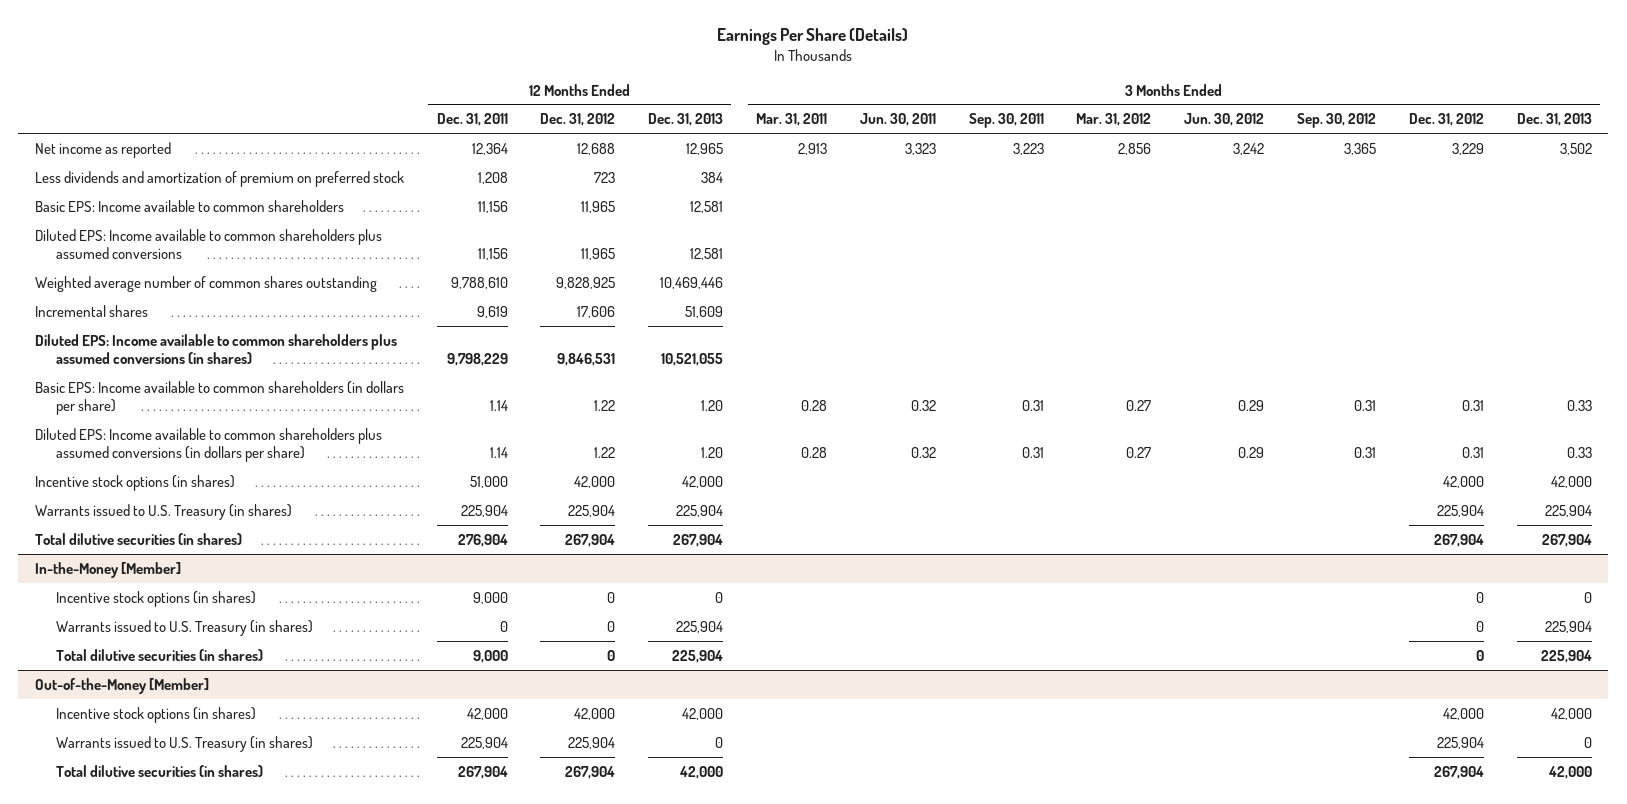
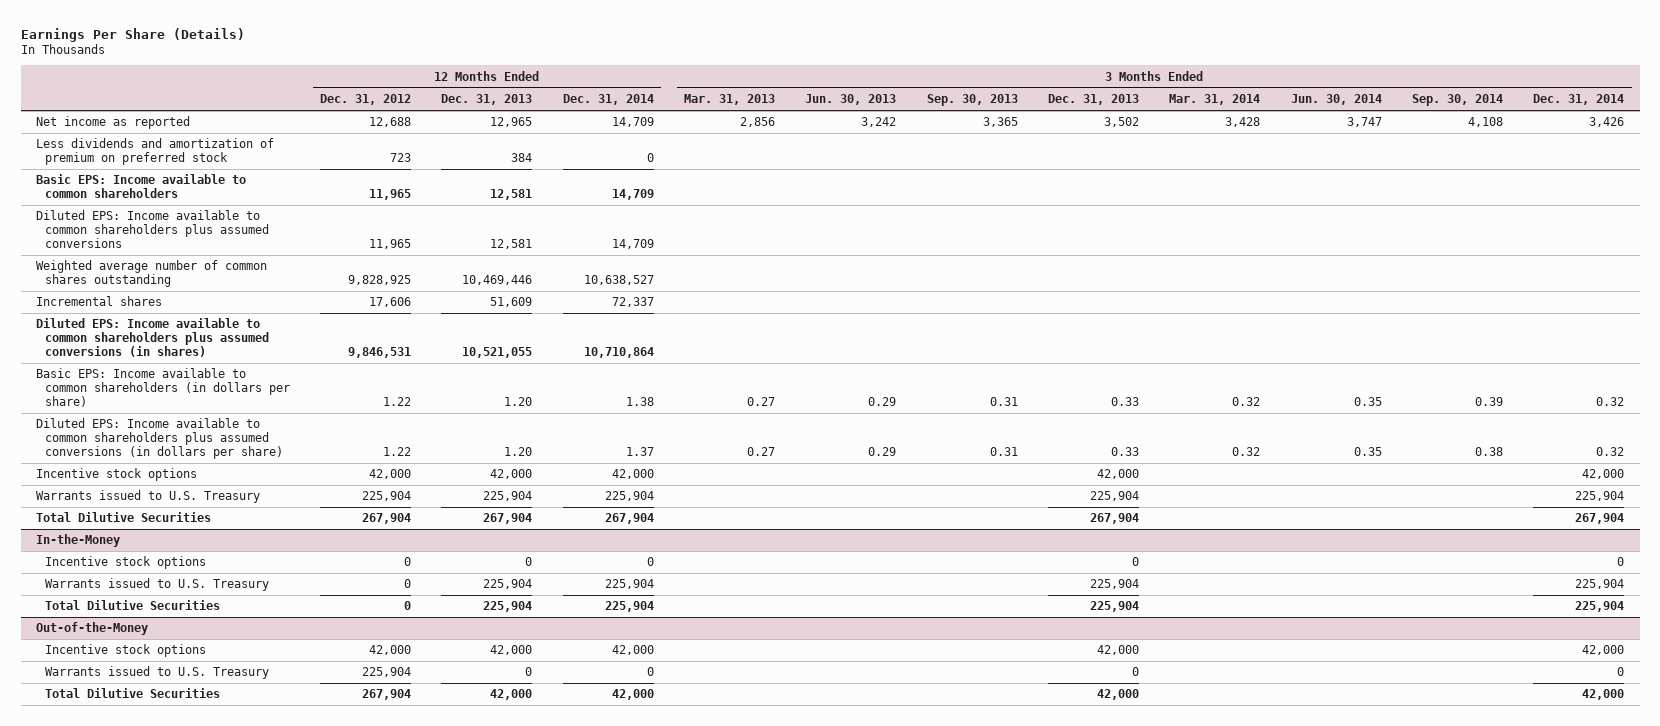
[436,113,508,127] Dec. 31, 2011 -> none
[756,113,828,127] Mar. 31, 2011 -> none
[859,113,936,127] Jun. 30, 2011 -> none
[968,113,1044,129] Sep. 30, 2011 -> none
[1076,113,1152,127] Mar. 31, 2012 -> none
[1184,113,1265,127] Jun. 30, 2012 -> none
[1297,113,1377,129] Sep. 30, 2012 -> none
[1408,113,1484,127] Dec. 31, 2012 -> none
none -> [562,94,654,106] Dec. 31, 2014
none -> [684,94,776,106] Mar. 31, 2013
none -> [805,94,897,106] Jun. 30, 2013
none -> [926,94,1018,107] Sep. 30, 2013
none -> [1169,94,1261,106] Mar. 31, 2014
none -> [1290,94,1382,106] Jun. 30, 2014
none -> [1412,94,1504,107] Sep. 30, 2014
none -> [1533,94,1625,106] Dec. 31, 2014
[34,474,235,491] Incentive stock options (in shares) -> [35,468,197,482] Incentive stock options
[34,503,292,520] Warrants issued to U.S. Treasury (in shares) -> [35,490,260,504] Warrants issued to U.S. Treasury
[34,532,242,545] Total dilutive securities (in shares) -> [35,512,211,523] Total Dilutive Securities
[34,561,181,578] In-the-Money [Member] -> [35,534,120,548] In-the-Money
[56,590,257,607] Incentive stock options (in shares) -> [44,556,206,570] Incentive stock options
[56,619,314,636] Warrants issued to U.S. Treasury (in shares) -> [44,578,269,592] Warrants issued to U.S. Treasury
[56,648,264,661] Total dilutive securities (in shares) -> [44,600,220,611] Total Dilutive Securities
[34,677,209,694] Out-of-the-Money [Member] -> [35,622,148,636] Out-of-the-Money
[56,706,257,723] Incentive stock options (in shares) -> [44,644,206,658] Incentive stock options
[56,735,314,752] Warrants issued to U.S. Treasury (in shares) -> [44,666,269,680] Warrants issued to U.S. Treasury
[56,764,264,777] Total dilutive securities (in shares) -> [44,688,220,699] Total Dilutive Securities

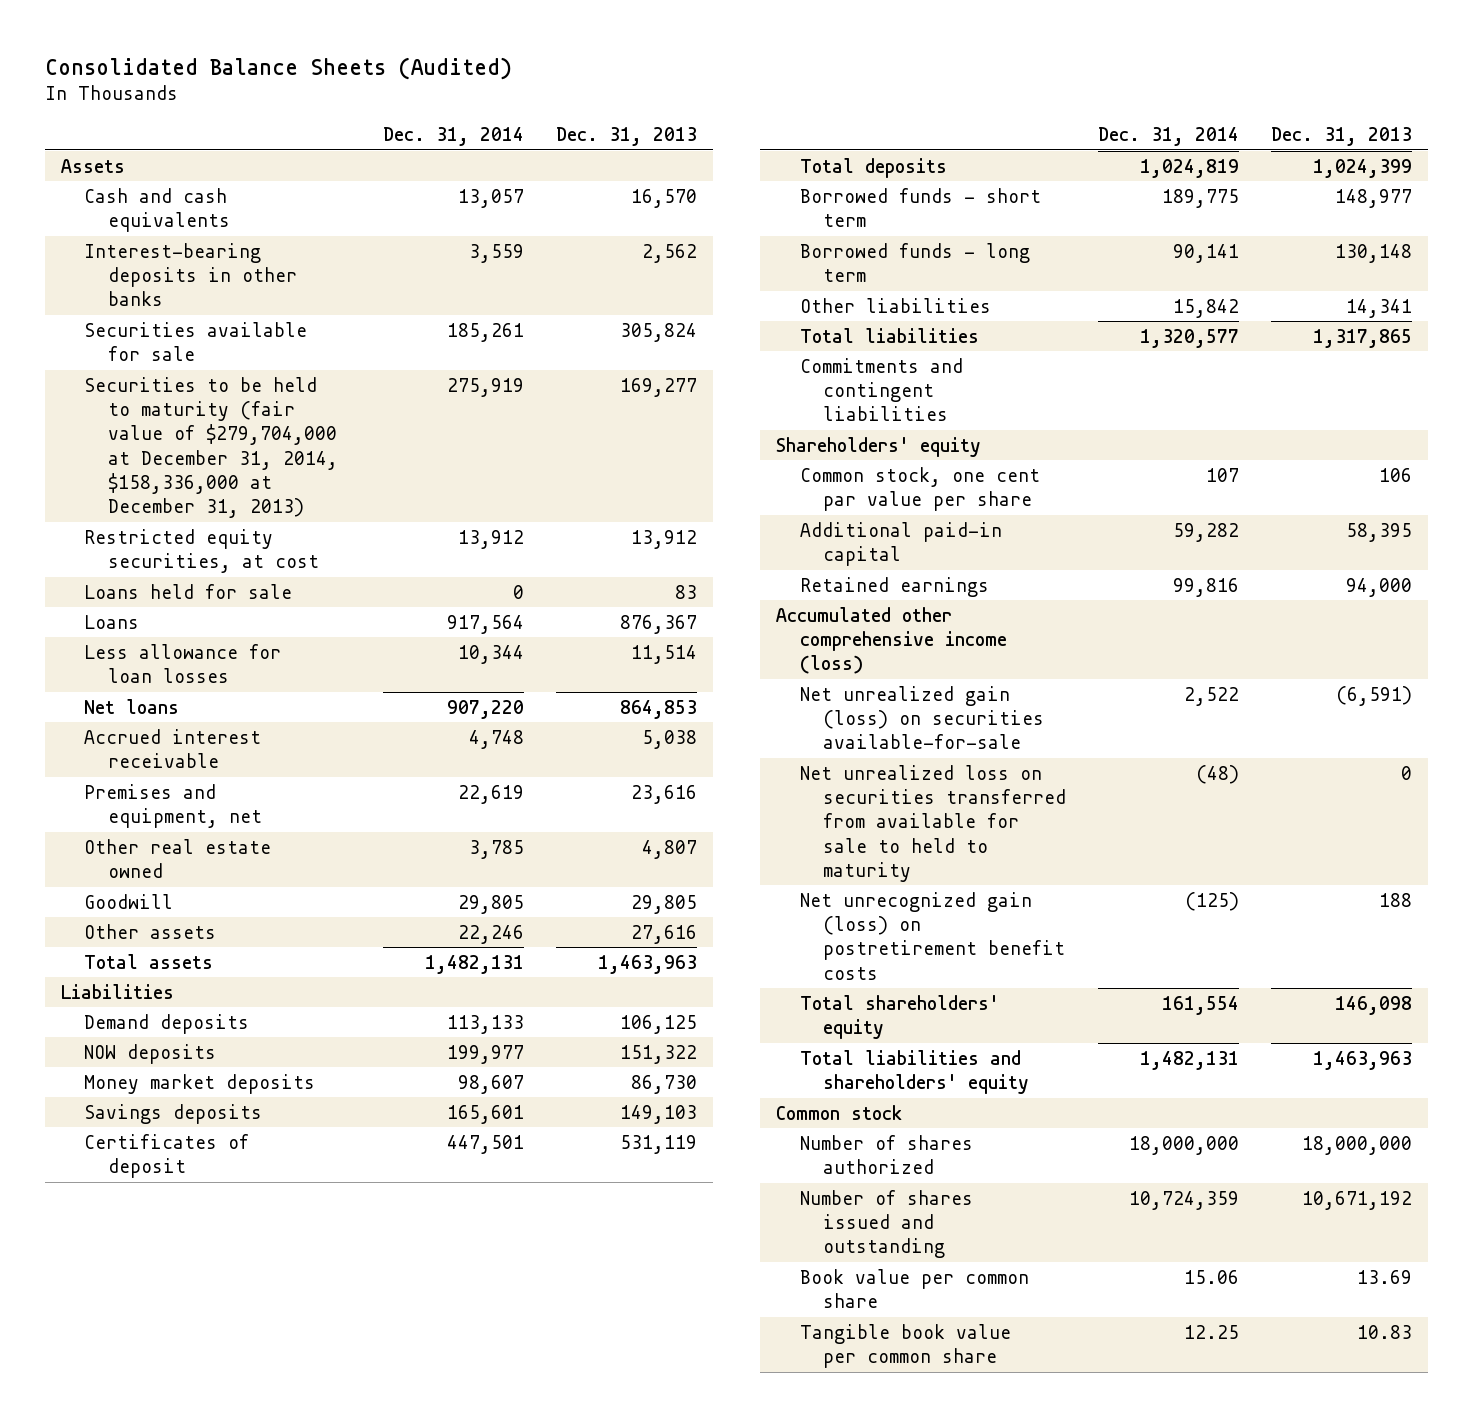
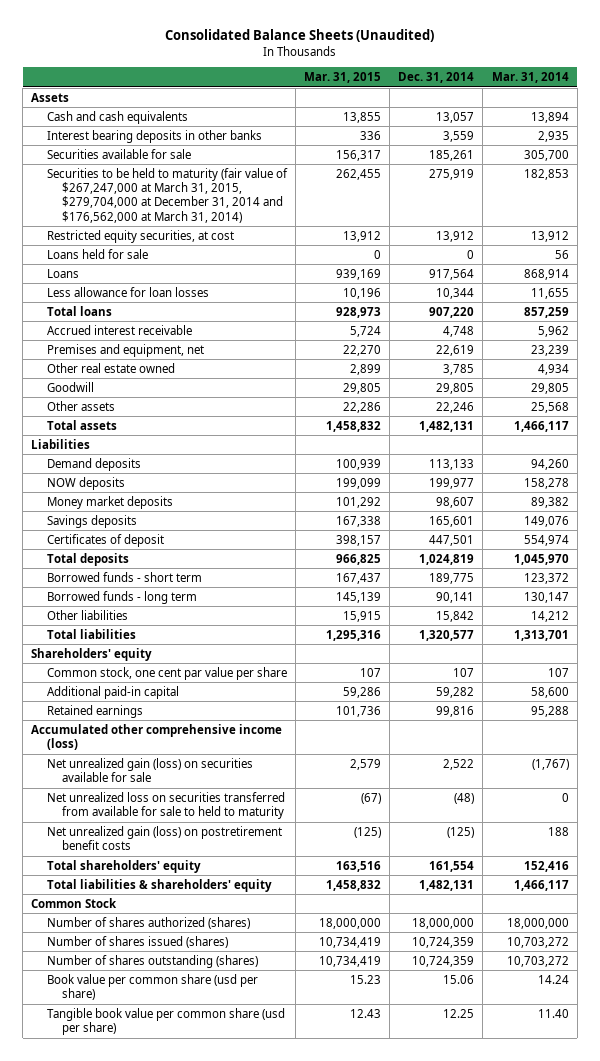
[44,56,512,80] Consolidated Balance Sheets (Audited) -> [164,29,434,43] Consolidated Balance Sheets (Unaudited)
[555,127,697,147] Dec. 31, 2013 -> none
none -> [303,72,381,84] Mar. 31, 2015
none -> [491,72,569,84] Mar. 31, 2014
[84,242,297,307] Interest-bearing deposits in other banks -> [46,129,262,143] Interest bearing deposits in other banks
[84,376,338,519] Securities to be held to maturity (fair value of $279,704,000 at December 31, 2014, $158,336,000 at December 31, 2013) -> [46,167,288,223] Securities to be held to maturity (fair value of $267,247,000 at March 31, 2015, $279,704,000 at December 31, 2014 and $176,562,000 at March 31, 2014)
[84,698,180,714] Net loans -> [46,305,112,316] Total loans
[799,357,963,422] Commitments and contingent liabilities -> none
[799,685,1045,750] Net unrealized gain (loss) on securities available-for-sale -> [46,757,253,783] Net unrealized gain (loss) on securities available for sale
[799,891,1066,980] Net unrecognized gain (loss) on postretirement benefit costs -> [46,825,282,851] Net unrealized gain (loss) on postretirement benefit costs
[799,1049,1030,1095] Total liabilities and shareholders' equity -> [46,878,272,892] Total liabilities & shareholders' equity
[776,1104,903,1120] Common stock -> [31,897,118,908] Common Stock
[799,1134,973,1175] Number of shares authorized -> [46,916,250,929] Number of shares authorized (shares)
none -> [46,935,228,948] Number of shares issued (shares)
[799,1189,973,1259] Number of shares issued and outstanding -> [46,954,258,968] Number of shares outstanding (shares)
[799,1268,1029,1309] Book value per common share -> [46,973,258,1001] Book value per common share (usd per share)
[799,1323,1011,1369] Tangible book value per common share -> [46,1007,285,1036] Tangible book value per common share (usd per share)

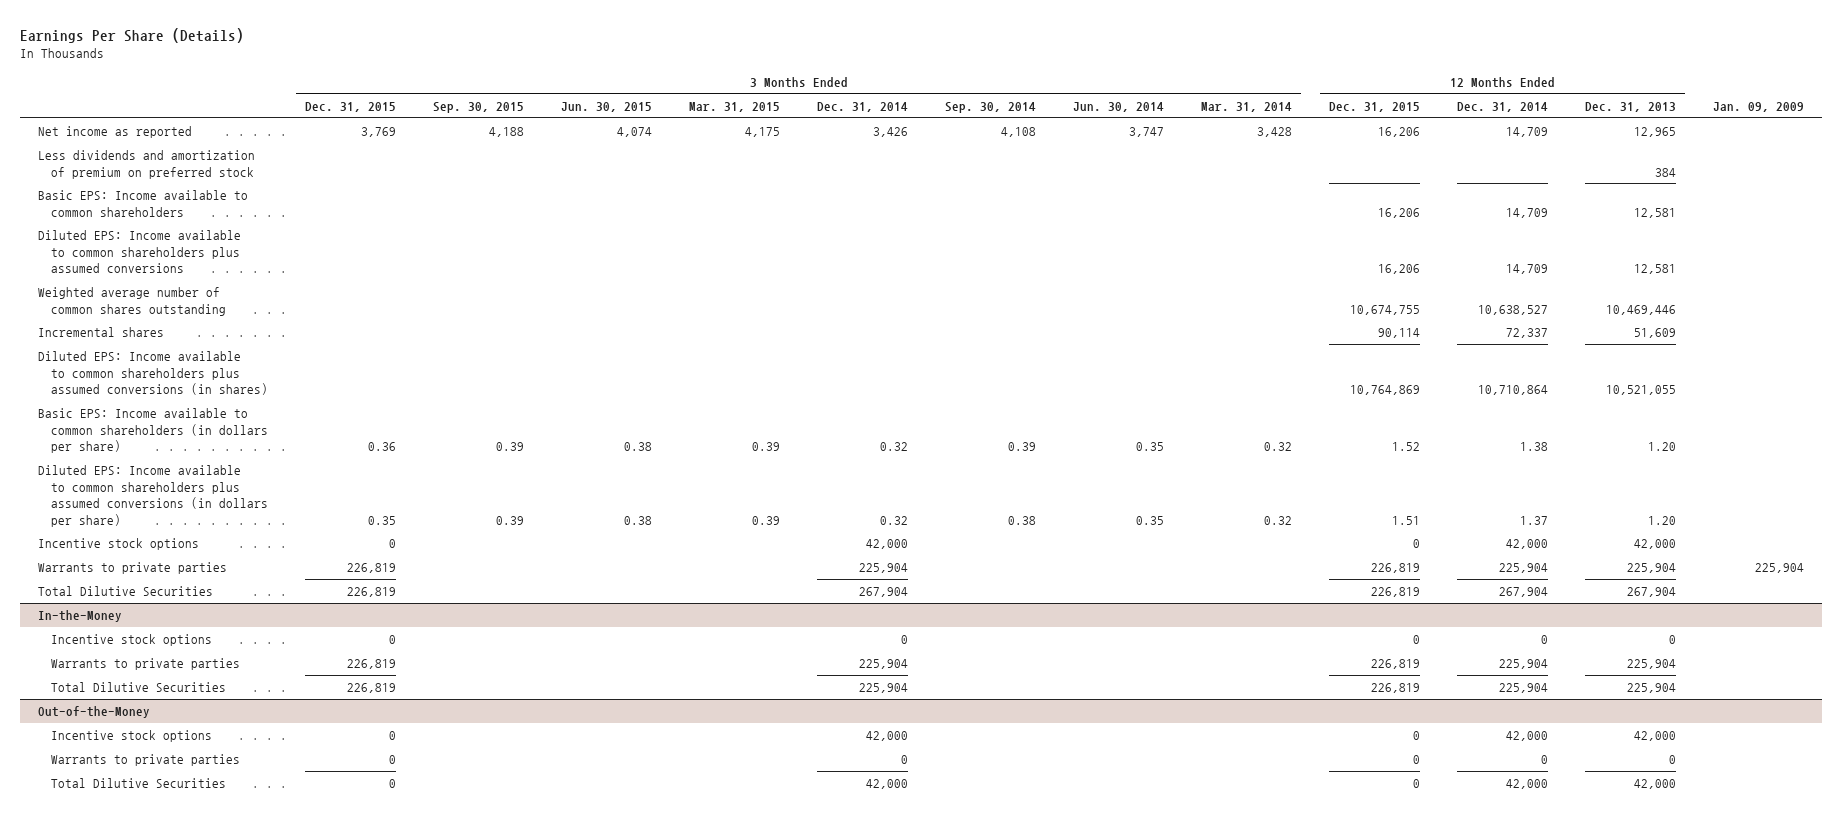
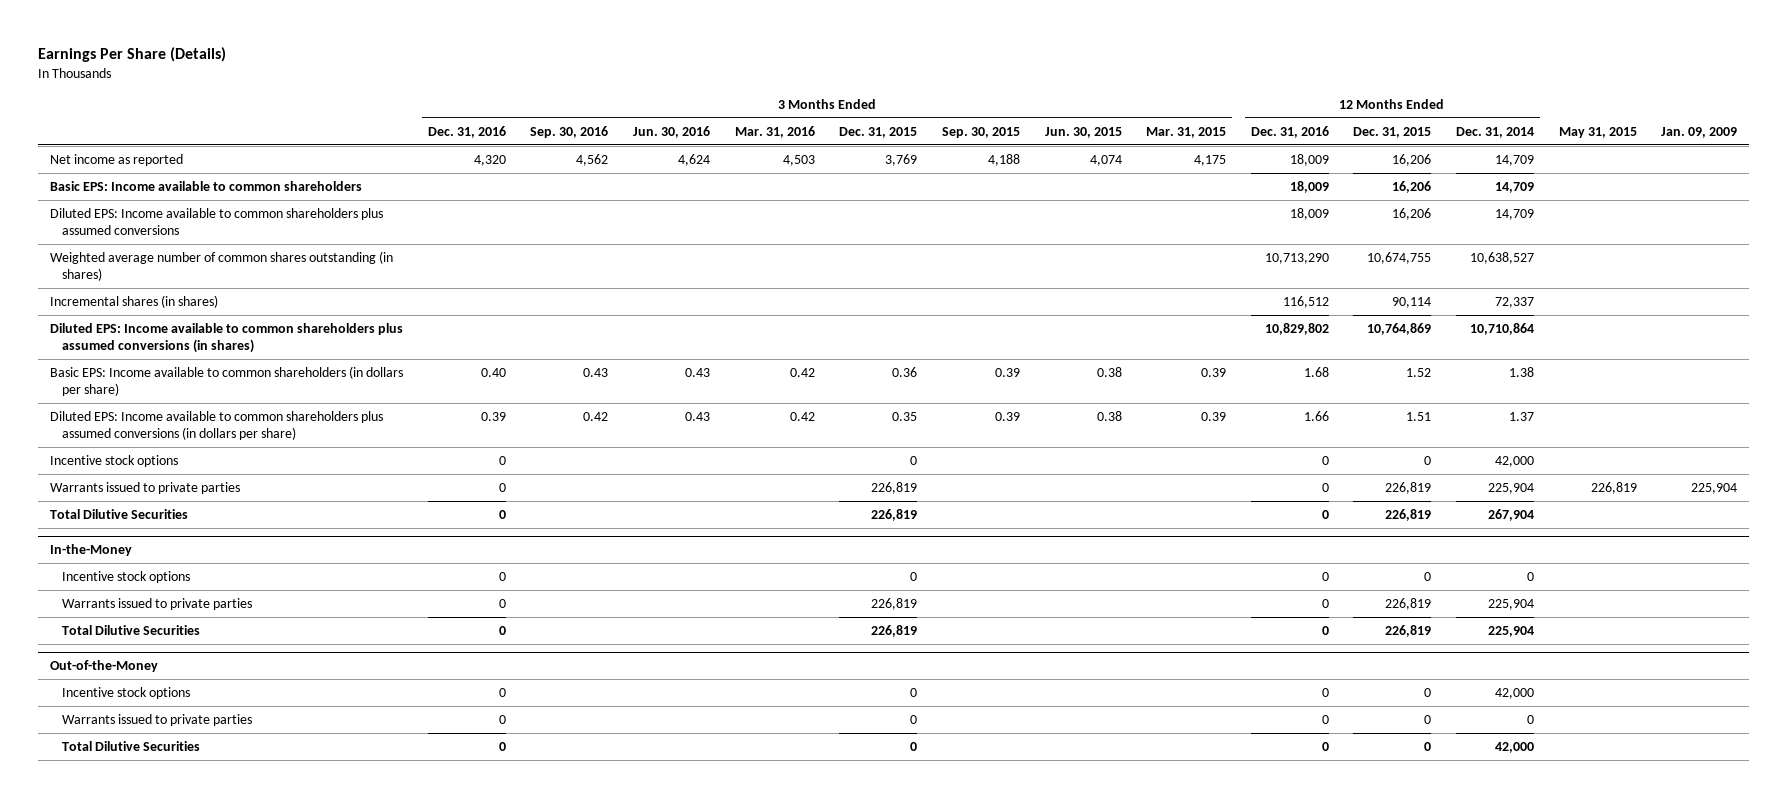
[817,101,909,112] Dec. 31, 2014 -> none
[945,101,1037,113] Sep. 30, 2014 -> none
[1073,101,1165,112] Jun. 30, 2014 -> none
[1201,101,1293,112] Mar. 31, 2014 -> none
[1585,101,1677,112] Dec. 31, 2013 -> none
none -> [427,125,506,138] Dec. 31, 2016
none -> [530,125,609,138] Sep. 30, 2016
none -> [633,125,711,138] Jun. 30, 2016
none -> [734,125,815,138] Mar. 31, 2016
none -> [1250,125,1329,138] Dec. 31, 2016
none -> [1558,126,1637,138] May 31, 2015
[38,150,256,179] Less dividends and amortization of premium on preferred stock -> none
[38,287,227,316] Weighted average number of common shares outstanding -> [50,250,394,281] Weighted average number of common shares outstanding (in shares)
[38,327,165,338] Incremental shares -> [50,294,219,308] Incremental shares (in shares)
[38,562,228,575] Warrants to private parties -> [50,481,241,494] Warrants issued to private parties
[51,658,241,671] Warrants to private parties -> [61,597,252,610] Warrants issued to private parties
[51,754,241,767] Warrants to private parties -> [61,713,252,726] Warrants issued to private parties

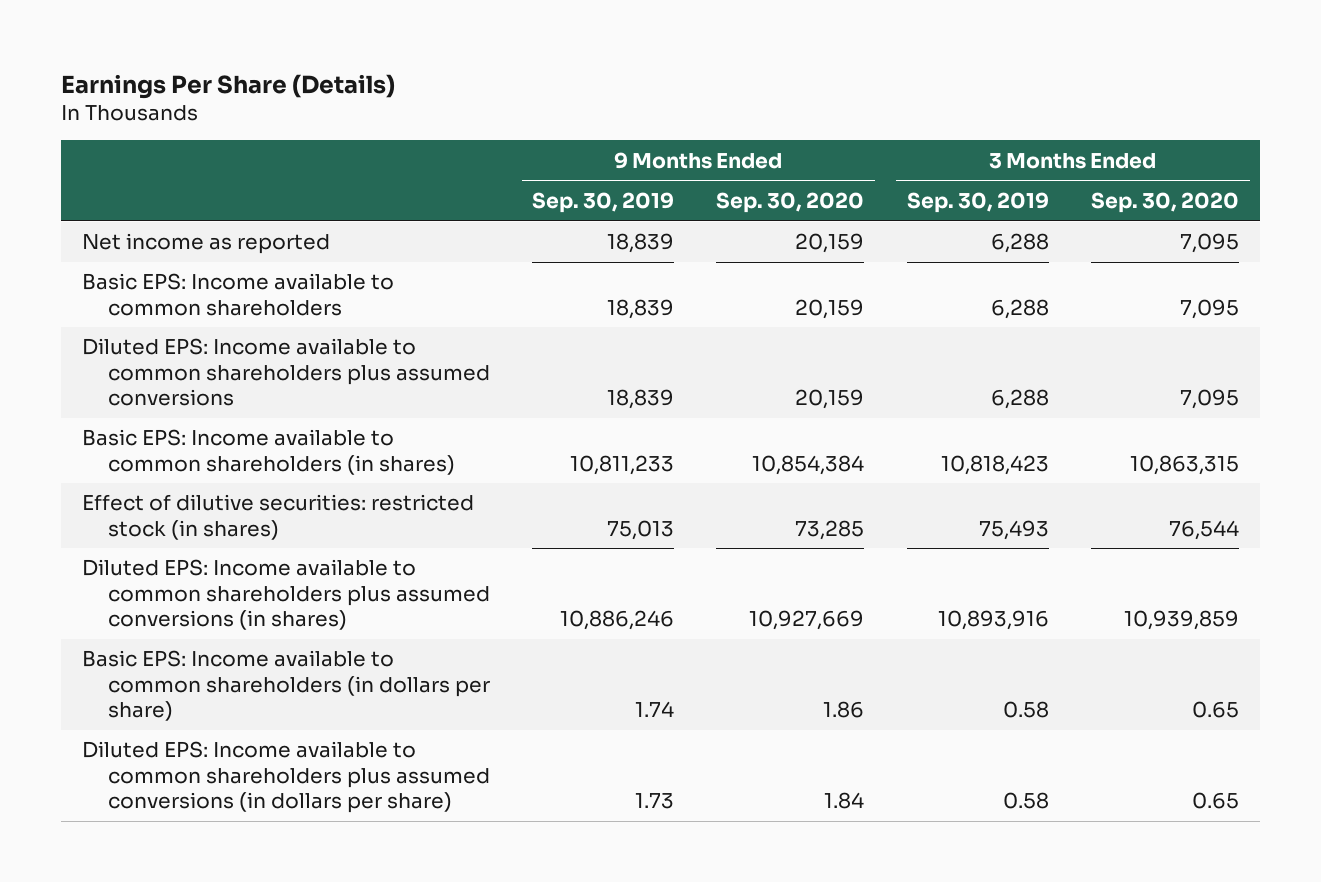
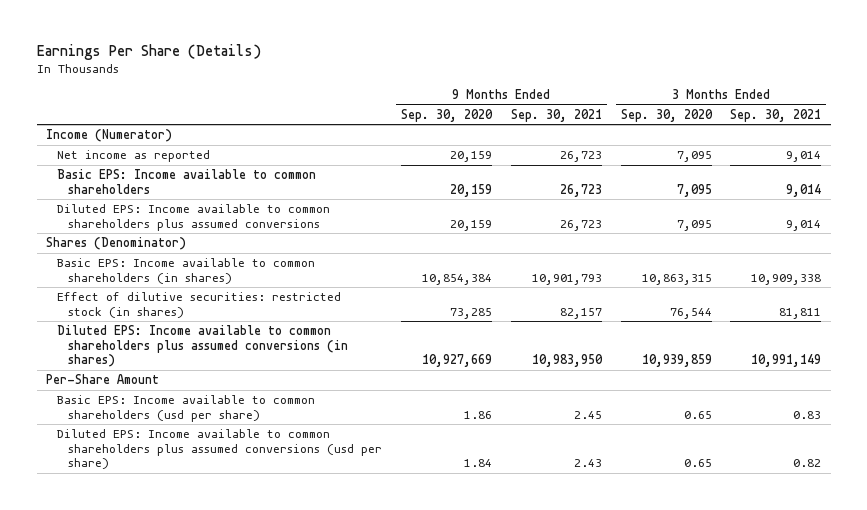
[532,191,675,213] Sep. 30, 2019 -> none
[906,191,1049,213] Sep. 30, 2019 -> none
none -> [510,108,602,122] Sep. 30, 2021
none -> [730,108,822,122] Sep. 30, 2021
none -> [45,129,172,143] Income (Numerator)
none -> [45,237,186,251] Shares (Denominator)
none -> [45,374,159,385] Per-Share Amount
[82,650,490,722] Basic EPS: Income available to common shareholders (in dollars per share) -> [57,395,316,422] Basic EPS: Income available to common shareholders (usd per share)
[82,741,490,814] Diluted EPS: Income available to common shareholders plus assumed conversions (in dollars per share) -> [57,429,383,470] Diluted EPS: Income available to common shareholders plus assumed conversions (usd per share)

